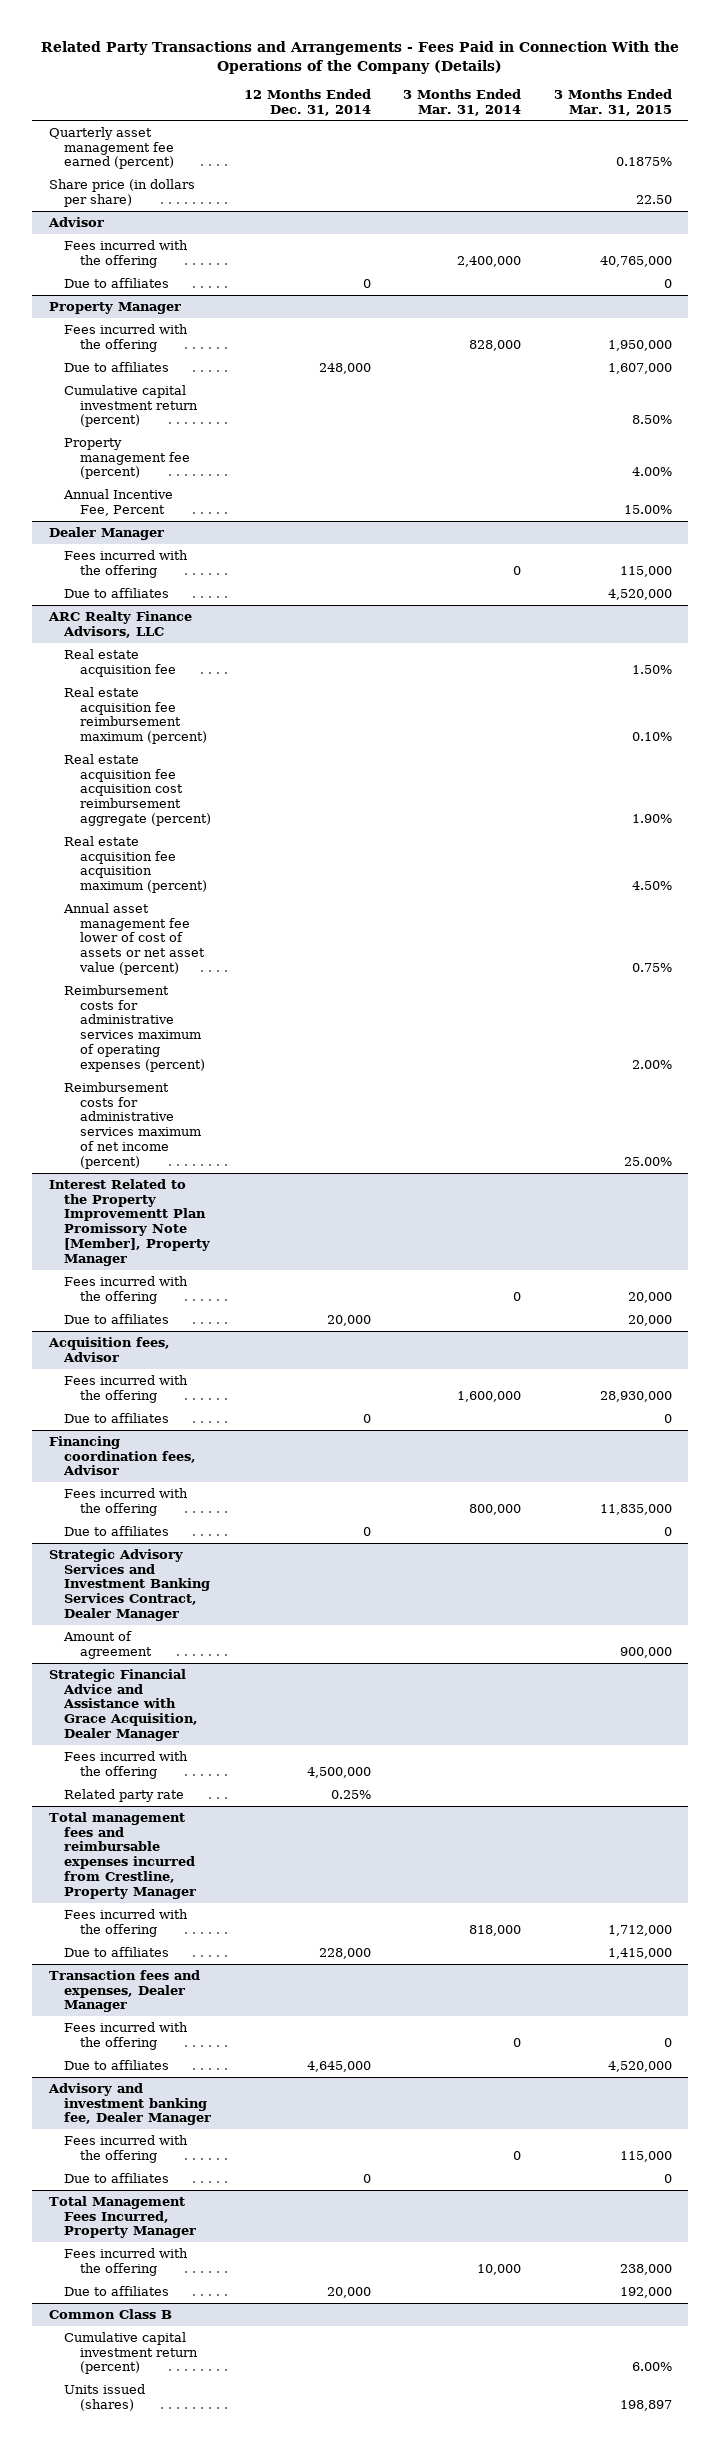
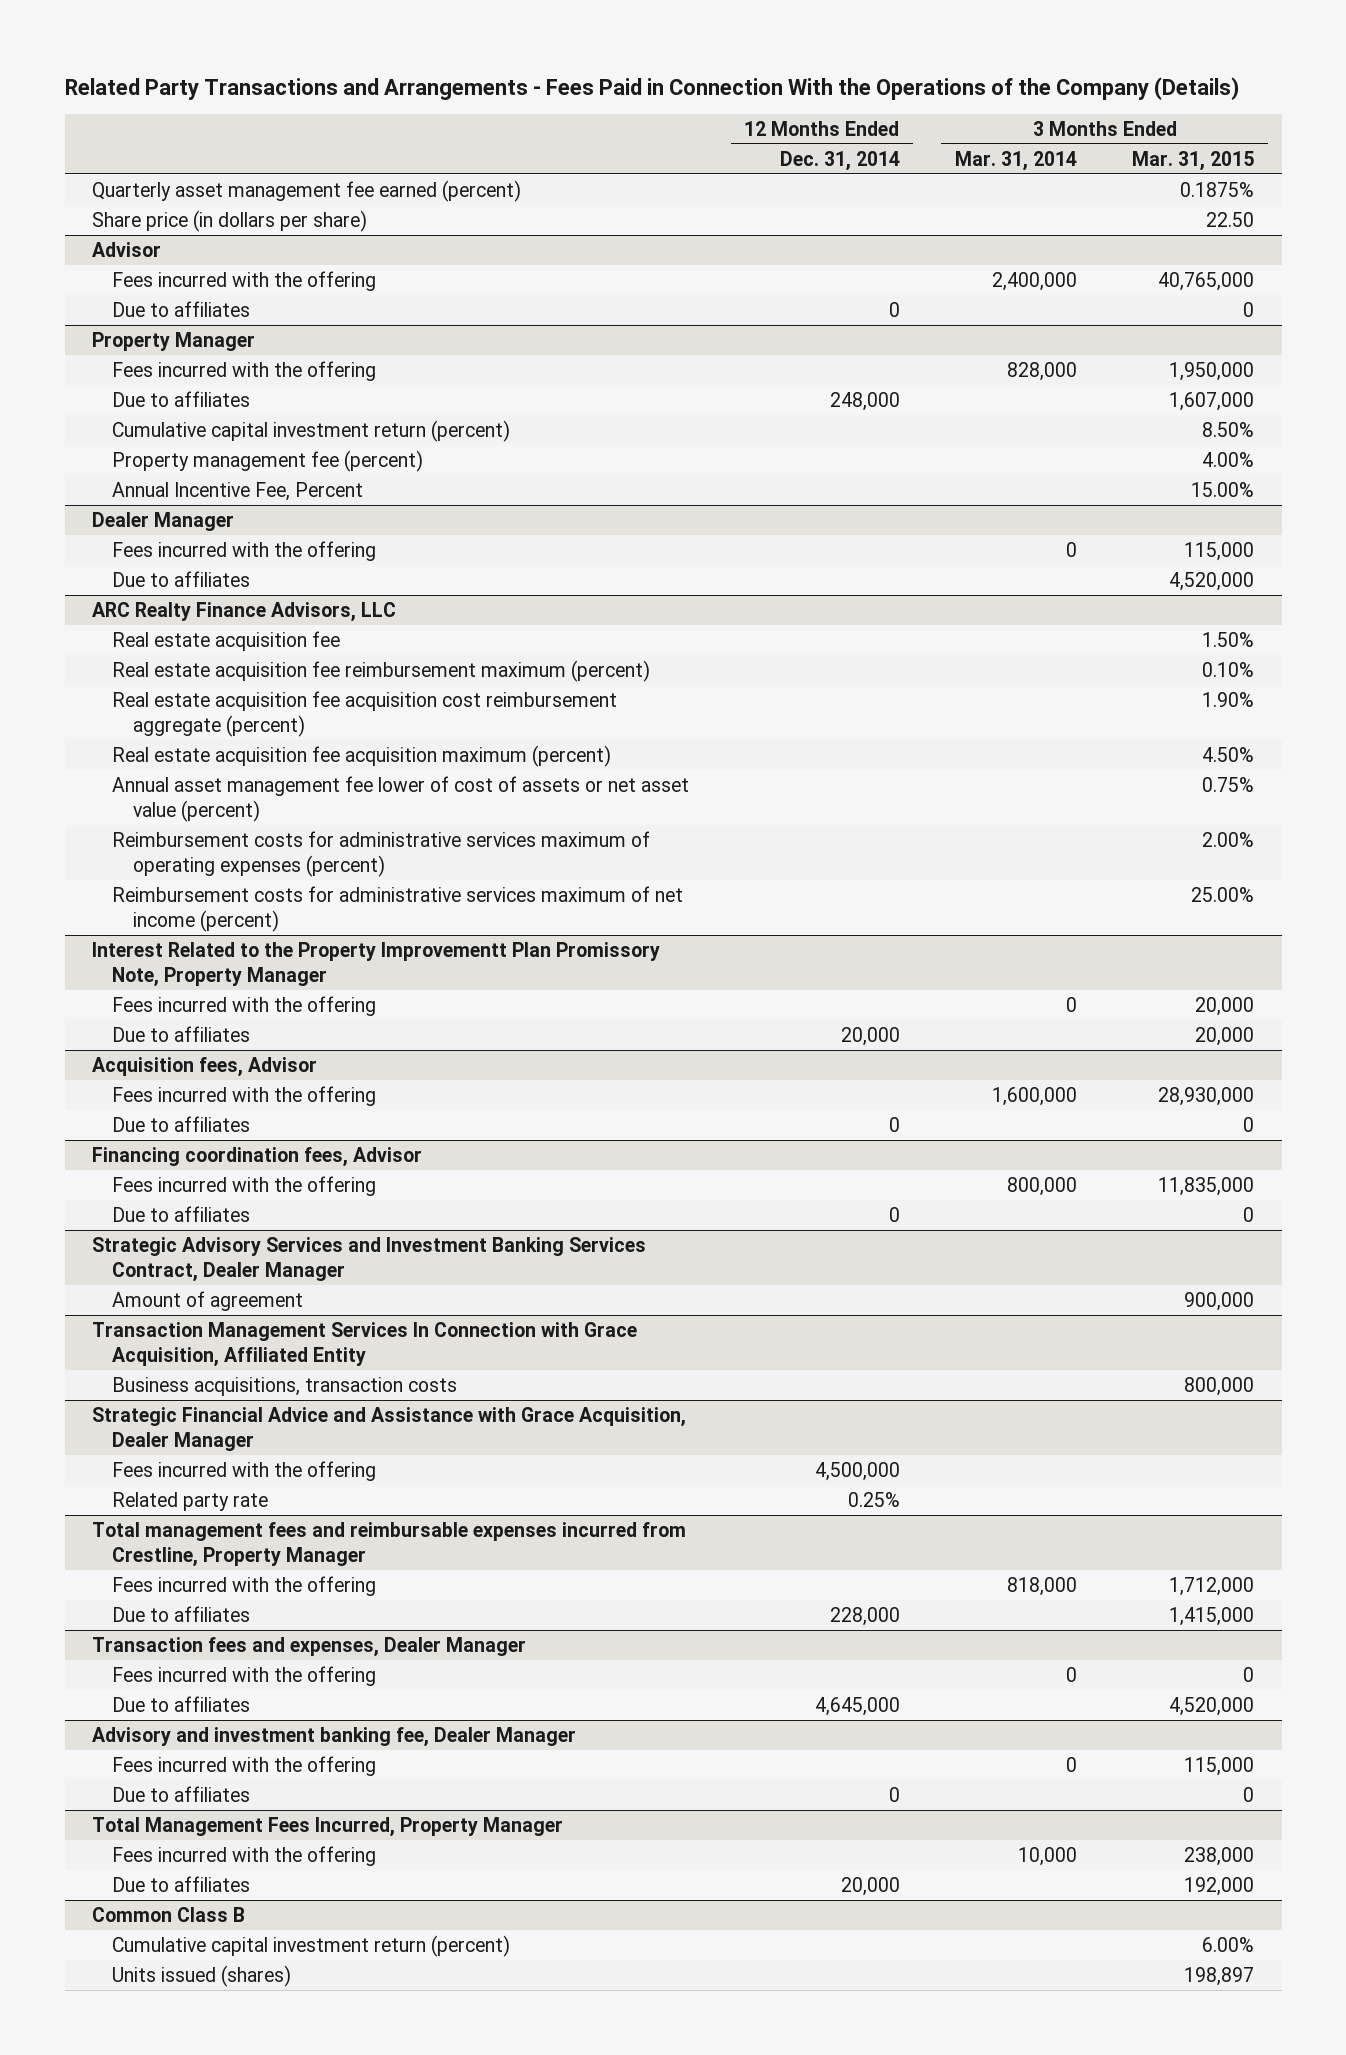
[48,1178,211,1266] Interest Related to the Property Improvementt Plan Promissory Note [Member], Property Manager -> [92,941,661,987] Interest Related to the Property Improvementt Plan Promissory Note, Property Manager
none -> [92,1321,638,1367] Transaction Management Services In Connection with Grace Acquisition, Affiliated Entity
none -> [112,1376,458,1396] Business acquisitions, transaction costs

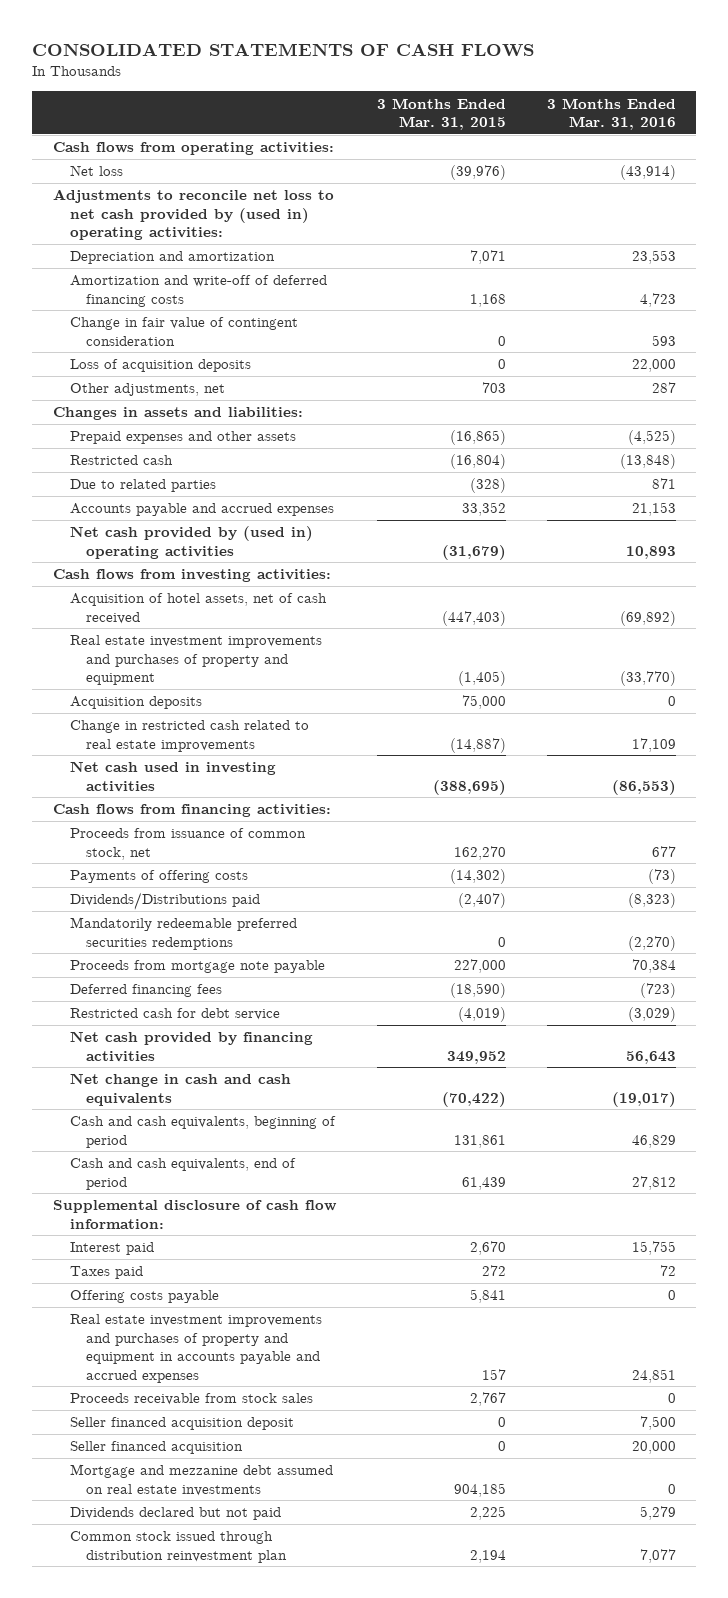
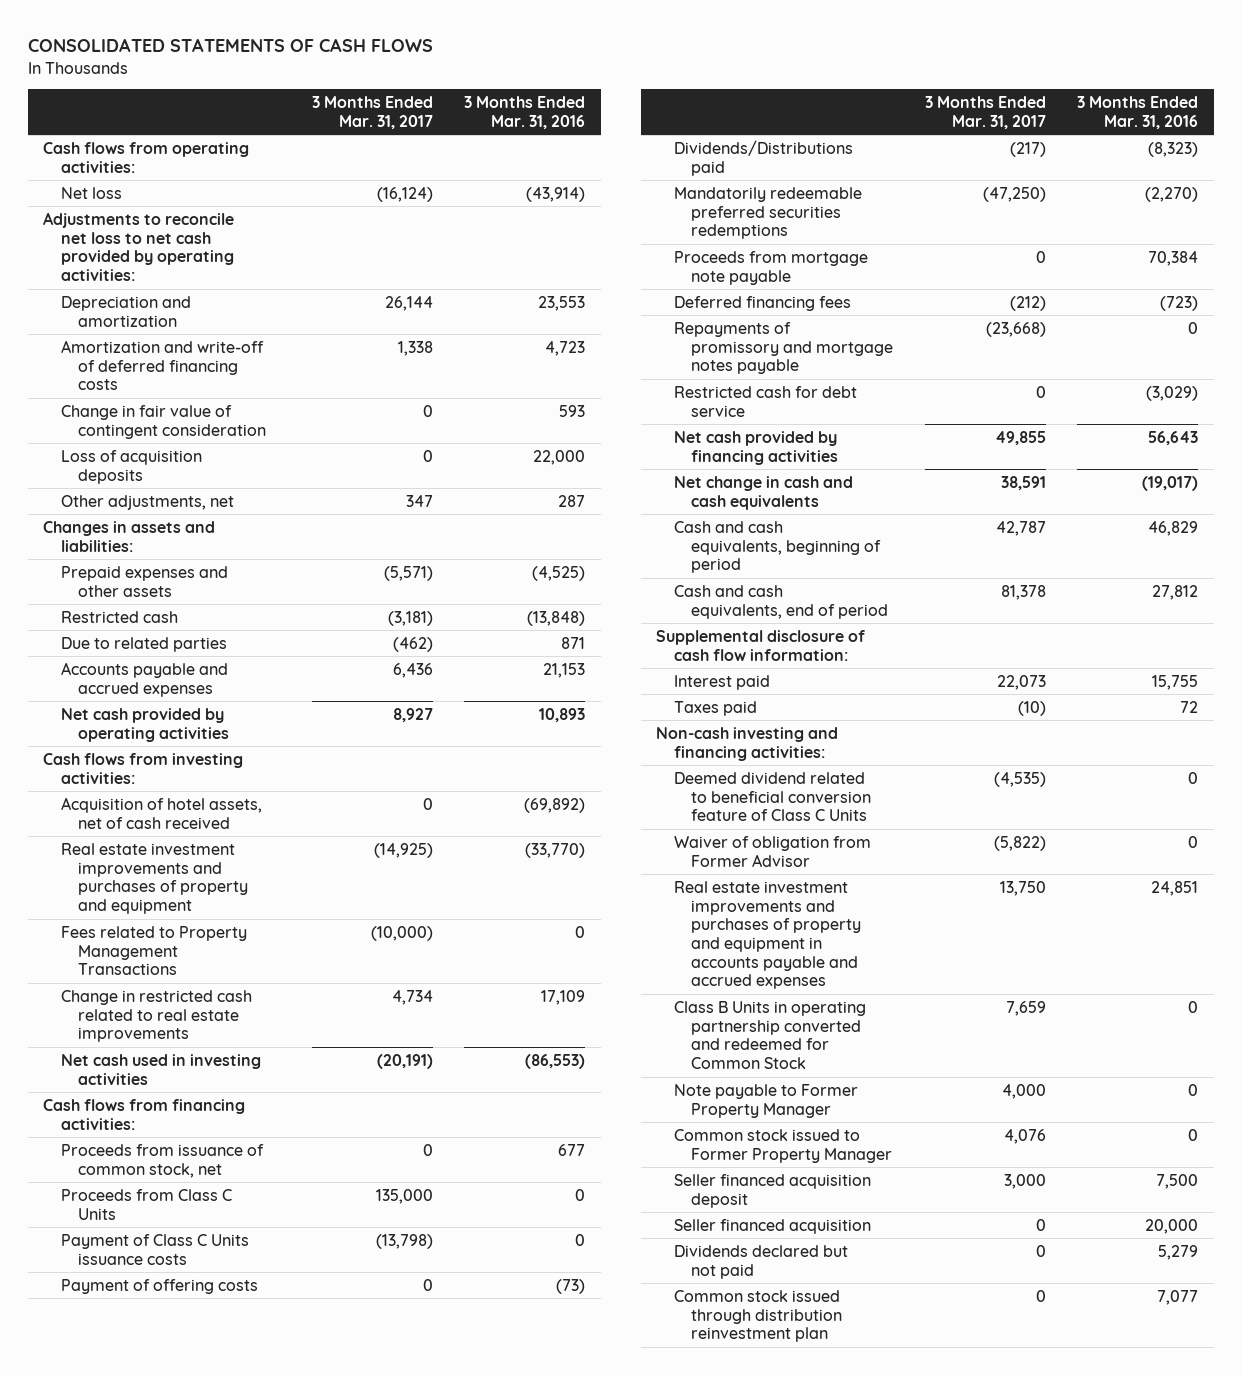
[376,97,506,131] 3 Months Ended Mar. 31, 2015 -> none
none -> [311,96,433,129] 3 Months Ended Mar. 31, 2017
[52,189,334,241] Adjustments to reconcile net loss to net cash provided by (used in) operating activities: -> [43,211,235,281] Adjustments to reconcile net loss to net cash provided by operating activities:
[69,526,313,559] Net cash provided by (used in) operating activities -> [60,707,230,742] Net cash provided by operating activities
[69,696,202,710] Acquisition deposits -> none
none -> [60,925,247,976] Fees related to Property Management Transactions
none -> [60,1188,232,1220] Proceeds from Class C Units
none -> [60,1233,249,1265] Payment of Class C Units issuance costs
[69,870,248,884] Payments of offering costs -> [60,1278,258,1294] Payment of offering costs
none -> [673,321,894,375] Repayments of promissory and mortgage notes payable
[69,1290,219,1304] Offering costs payable -> none
none -> [656,726,839,761] Non-cash investing and financing activities:
none -> [673,771,872,822] Deemed dividend related to beneficial conversion feature of Class C Units
none -> [673,835,871,867] Waiver of obligation from Former Advisor
[69,1393,313,1406] Proceeds receivable from stock sales -> none
none -> [673,1000,866,1069] Class B Units in operating partnership converted and redeemed for Common Stock
none -> [673,1083,858,1118] Note payable to Former Property Manager
none -> [673,1128,893,1163] Common stock issued to Former Property Manager
[69,1464,333,1496] Mortgage and mezzanine debt assumed on real estate investments -> none

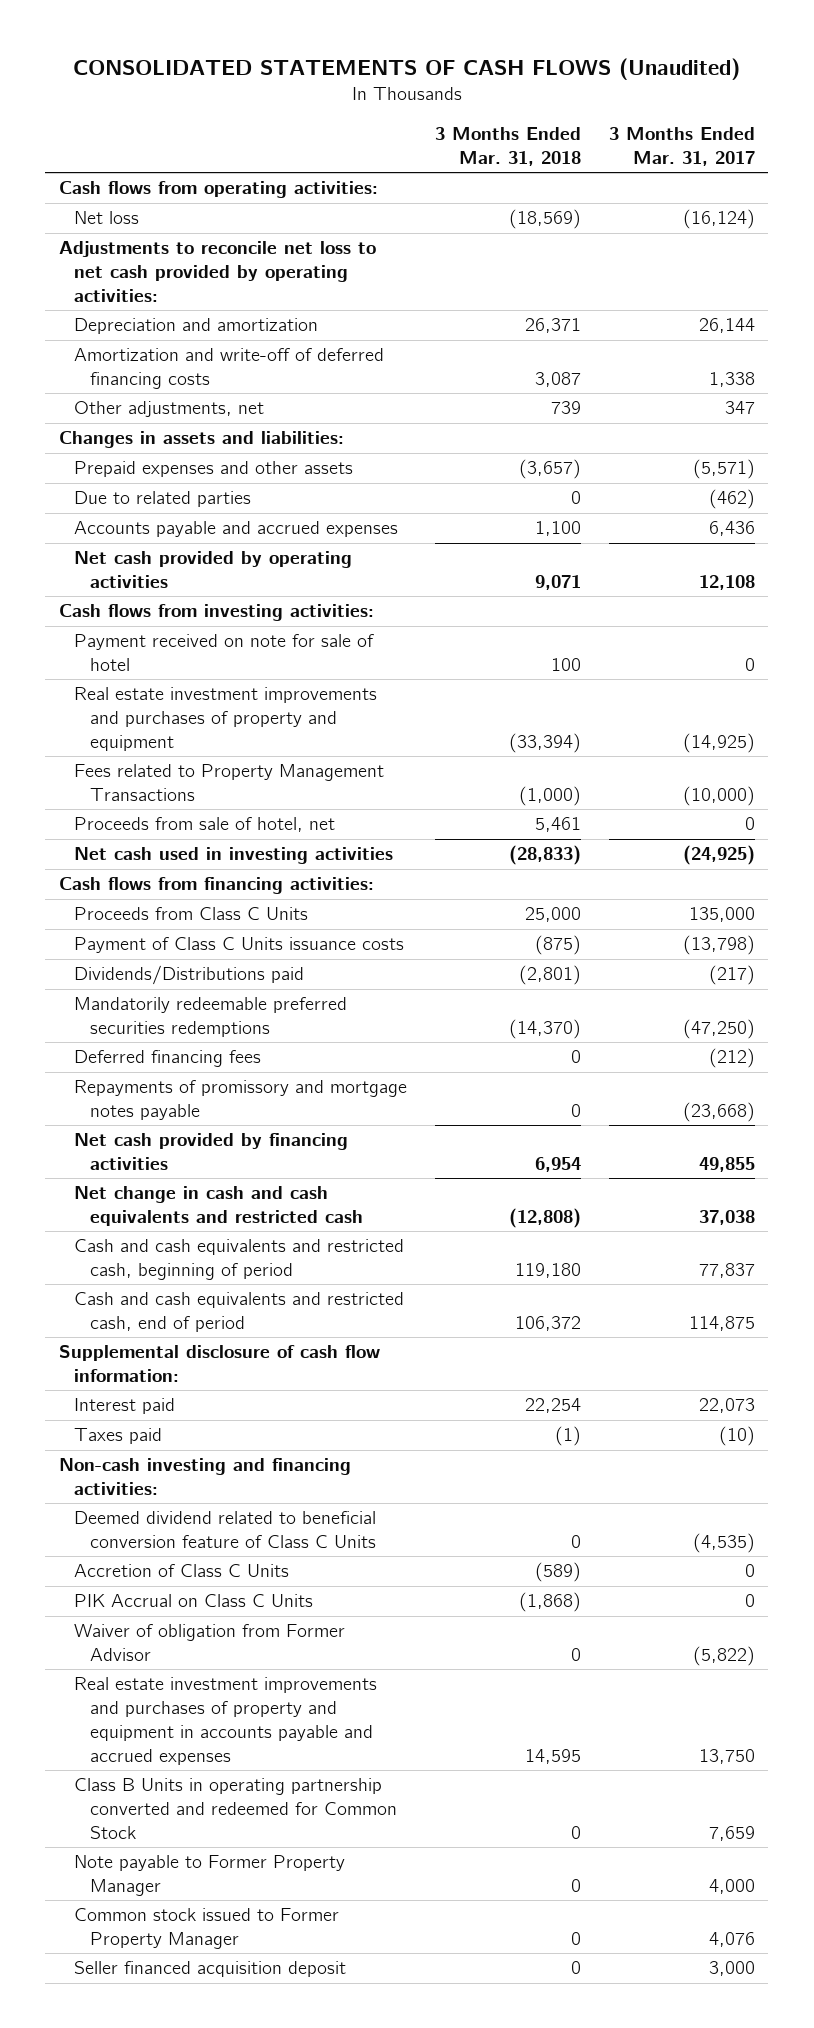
[27,38,433,53] CONSOLIDATED STATEMENTS OF CASH FLOWS -> [72,57,740,80] CONSOLIDATED STATEMENTS OF CASH FLOWS (Unaudited)
[464,96,586,129] 3 Months Ended Mar. 31, 2016 -> none
none -> [434,127,581,166] 3 Months Ended Mar. 31, 2018
[60,404,267,439] Change in fair value of contingent consideration -> none
[60,449,202,484] Loss of acquisition deposits -> none
[60,610,178,623] Restricted cash -> none
[392,707,433,722] 8,927 -> [698,575,755,591] 12,108
[60,796,262,829] Acquisition of hotel assets, net of cash received -> none
none -> [74,634,375,672] Payment received on note for sale of hotel
[60,989,252,1043] Change in restricted cash related to real estate improvements -> none
none -> [74,817,336,833] Proceeds from sale of hotel, net
[376,1053,433,1069] (20,191) -> [682,845,755,866] (24,925)
[60,1143,264,1178] Proceeds from issuance of common stock, net -> none
[60,1278,258,1294] Payment of offering costs -> none
[673,250,868,285] Proceeds from mortgage note payable -> none
[673,385,857,417] Restricted cash for debt service -> none
[673,475,853,510] Net change in cash and cash equivalents -> [74,1186,363,1227] Net change in cash and cash equivalents and restricted cash
[1000,475,1046,490] 38,591 -> [698,1210,755,1226] 37,038
[673,520,882,574] Cash and cash equivalents, beginning of period -> [74,1239,405,1281] Cash and cash equivalents and restricted cash, beginning of period
[995,520,1046,536] 42,787 -> [698,1263,755,1279] 77,837
[673,584,889,619] Cash and cash equivalents, end of period -> [74,1292,405,1333] Cash and cash equivalents and restricted cash, end of period
[1000,584,1046,600] 81,378 -> [688,1316,755,1332] 114,875
none -> [74,1564,290,1578] Accretion of Class C Units
none -> [74,1594,314,1608] PIK Accrual on Class C Units
[673,1218,871,1234] Seller financed acquisition -> none
[673,1244,848,1279] Dividends declared but not paid -> none
[673,1289,843,1343] Common stock issued through distribution reinvestment plan -> none

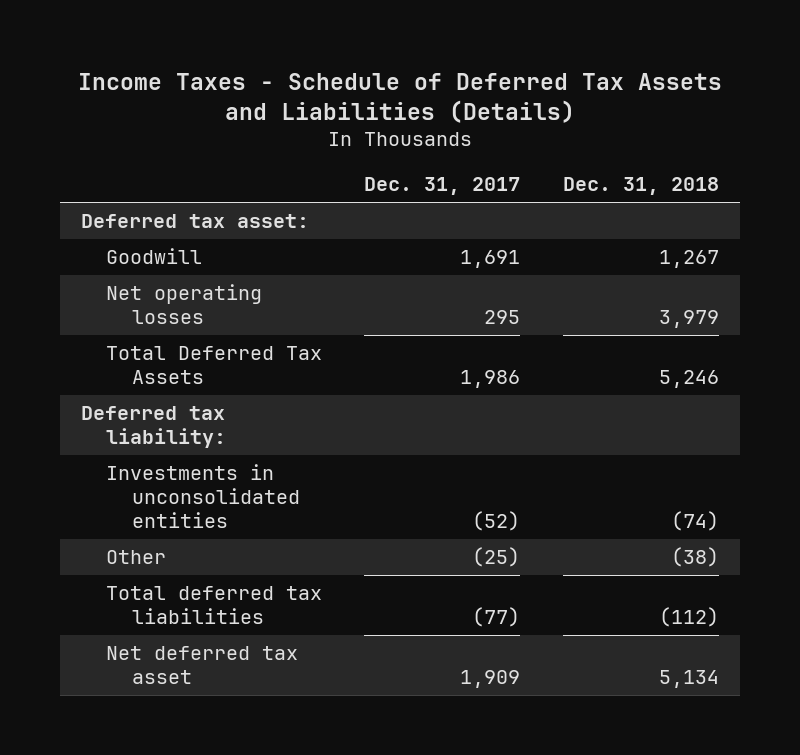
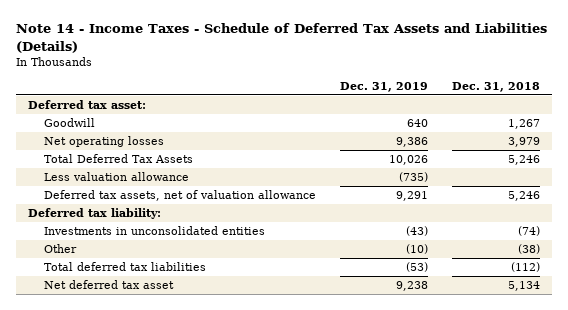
[77,72,722,124] Income Taxes - Schedule of Deferred Tax Assets and Liabilities (Details) -> [15,23,547,53] Note 14 - Income Taxes - Schedule of Deferred Tax Assets and Liabilities (Details)
[364,177,521,196] Dec. 31, 2017 -> none
none -> [339,82,428,93] Dec. 31, 2019
none -> [43,172,189,182] Less valuation allowance
none -> [43,190,316,202] Deferred tax assets, net of valuation allowance

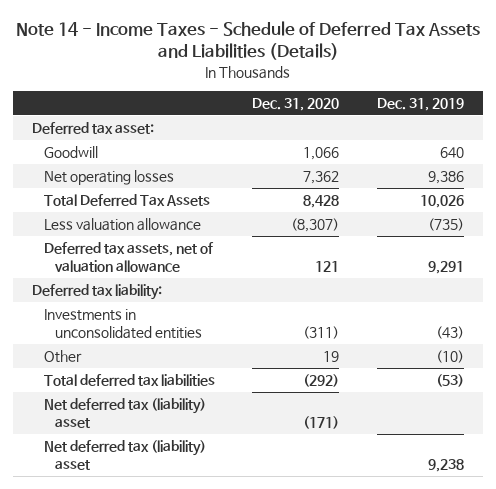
[452,82,541,93] Dec. 31, 2018 -> none
none -> [252,97,340,111] Dec. 31, 2020
none -> [43,398,206,428] Net deferred tax (liability) asset
[43,280,174,290] Net deferred tax asset -> [43,440,206,470] Net deferred tax (liability) asset

